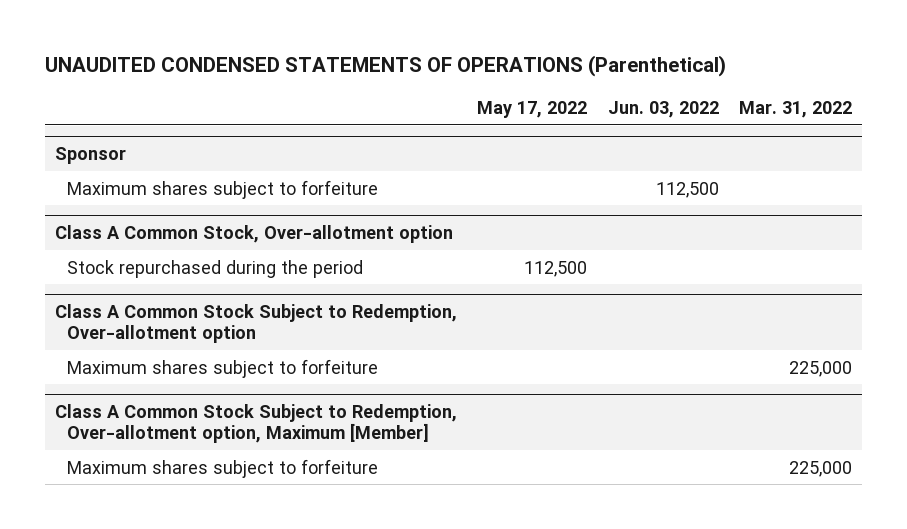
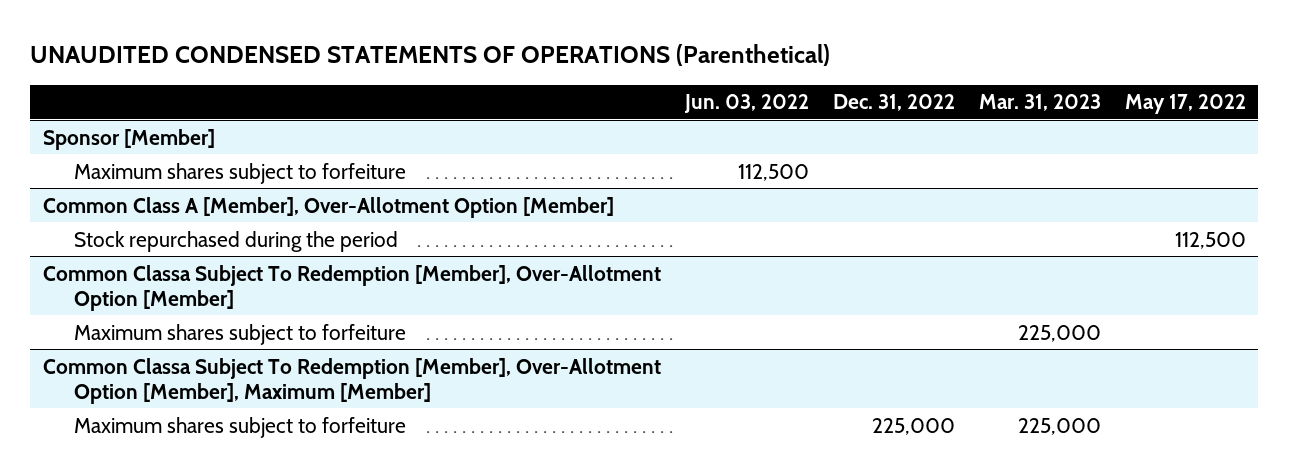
[739,100,853,118] Mar. 31, 2022 -> none
none -> [832,94,955,112] Dec. 31, 2022
none -> [979,94,1102,112] Mar. 31, 2023
[54,147,126,165] Sponsor -> [42,128,215,150] Sponsor [Member]
[54,225,453,244] Class A Common Stock, Over-allotment option -> [42,196,614,218] Common Class A [Member], Over-Allotment Option [Member]
[54,304,457,344] Class A Common Stock Subject to Redemption, Over-allotment option -> [42,264,661,311] Common Classa Subject To Redemption [Member], Over-Allotment Option [Member]
[54,404,457,444] Class A Common Stock Subject to Redemption, Over-allotment option, Maximum [Member] -> [42,357,661,404] Common Classa Subject To Redemption [Member], Over-Allotment Option [Member], Maximum [Member]

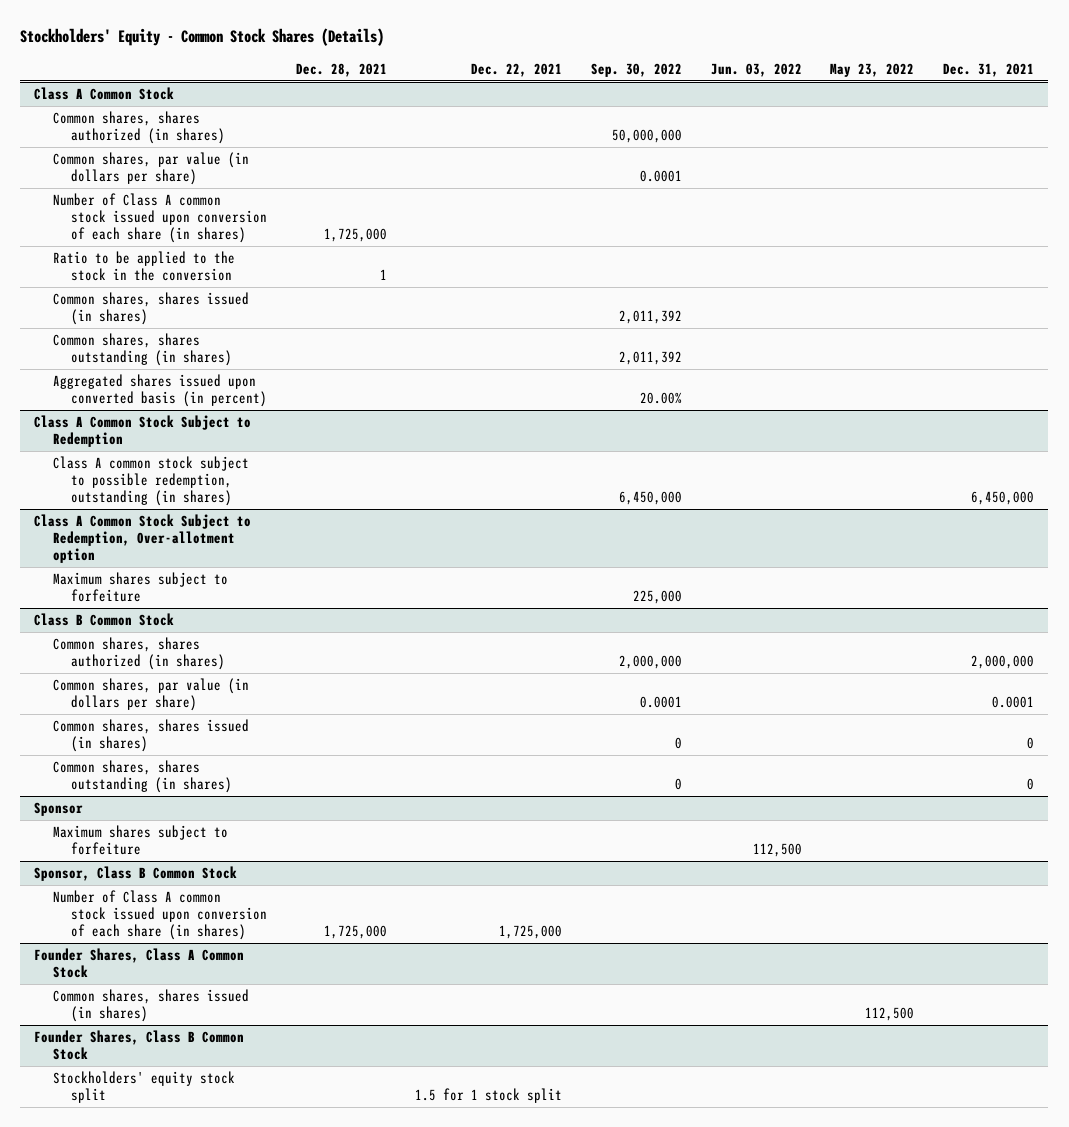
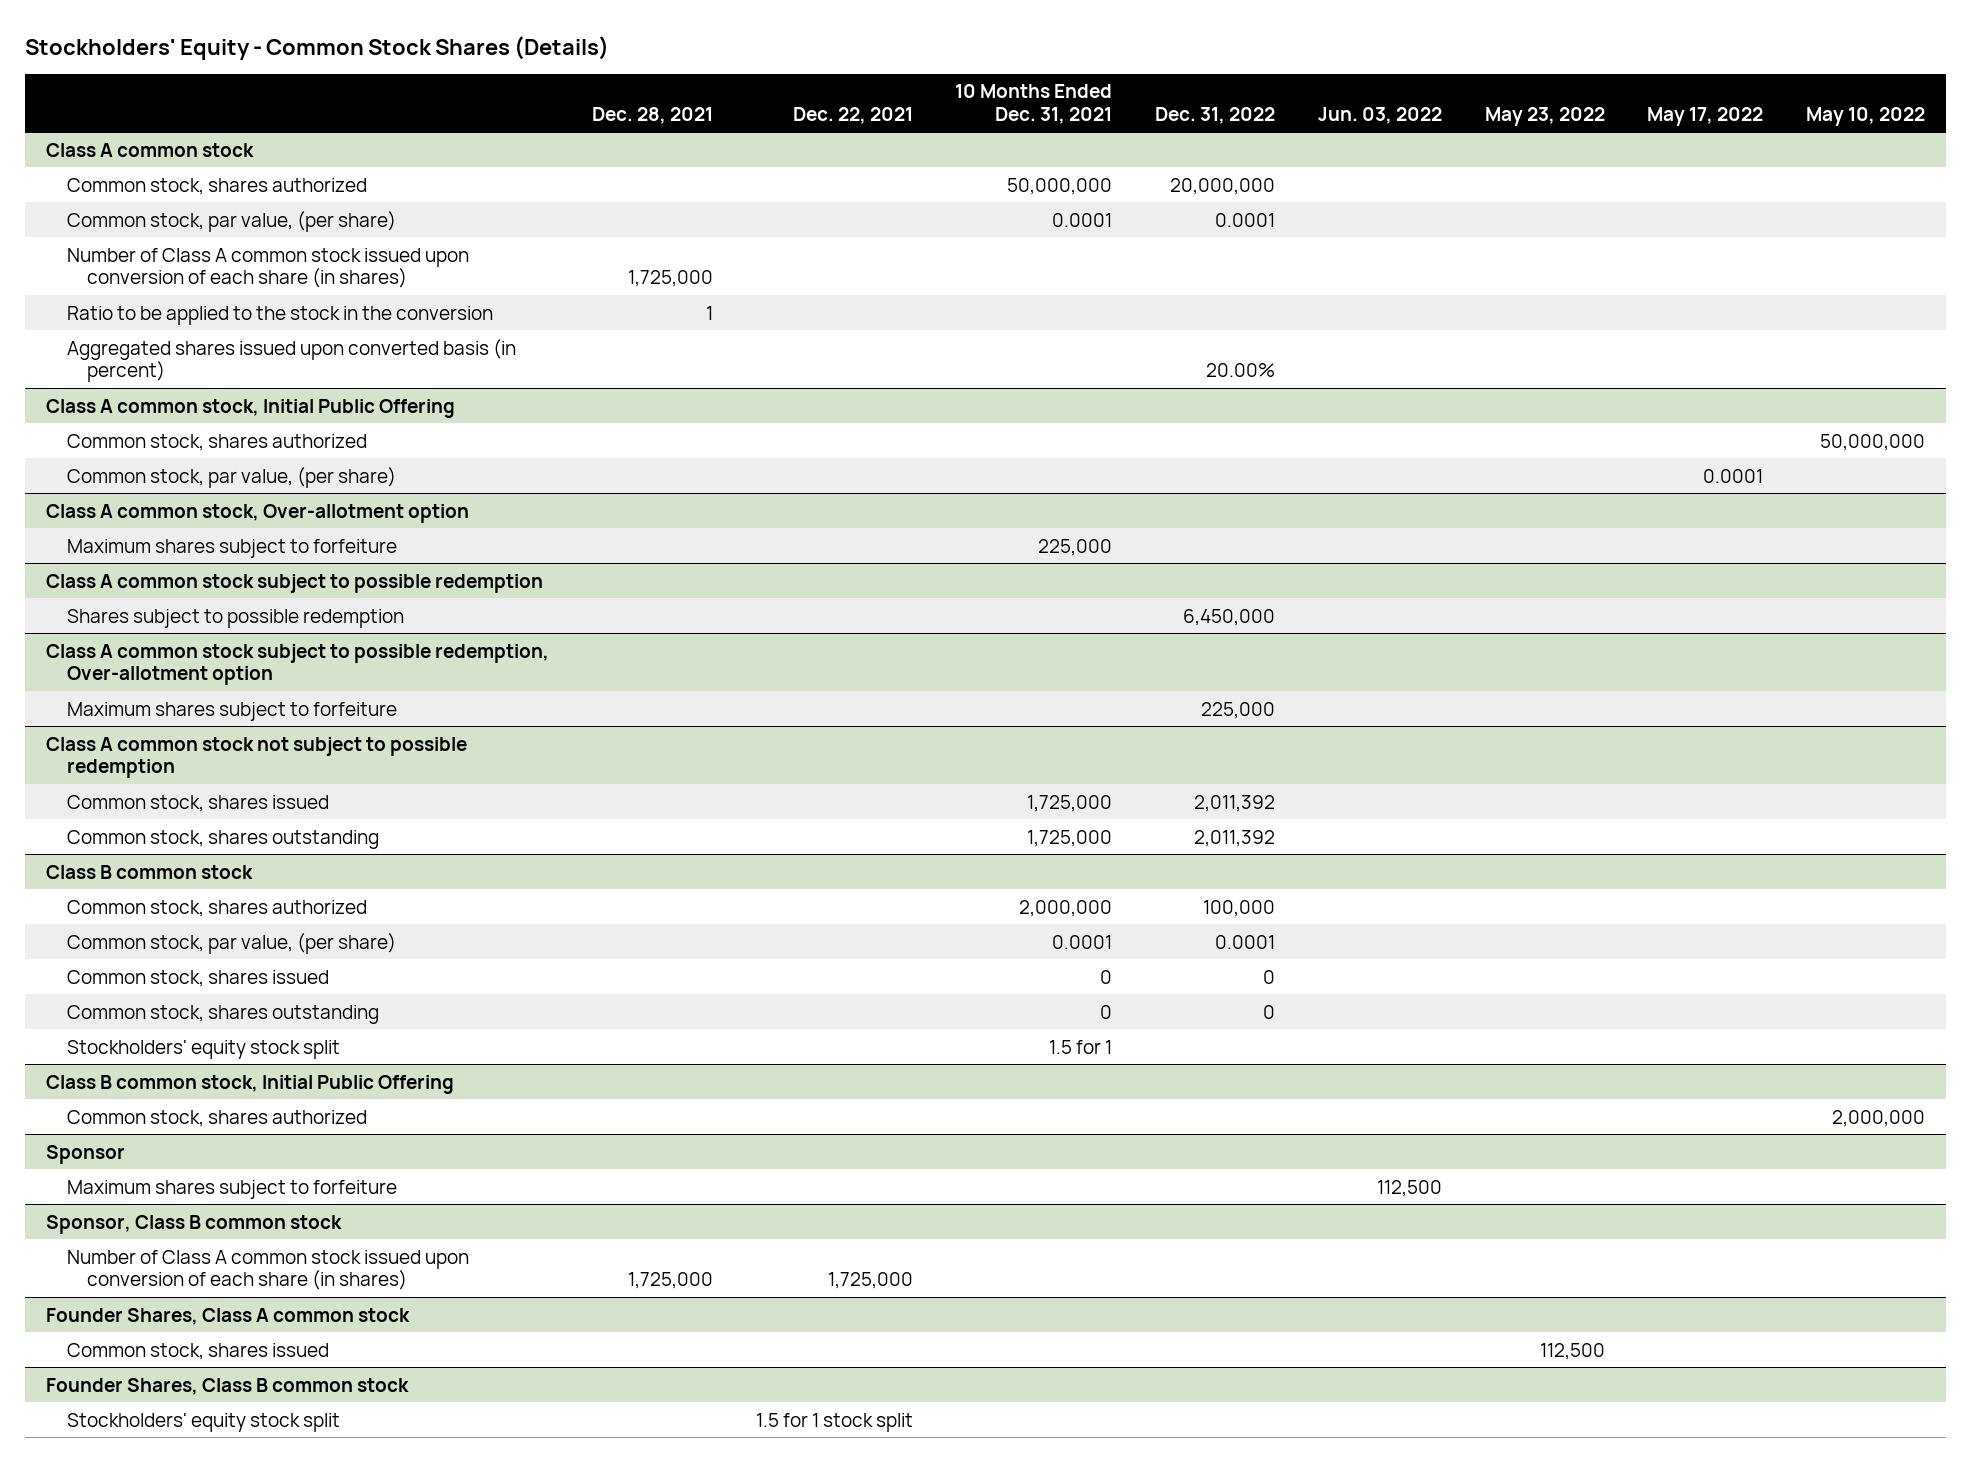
[591,62,683,77] Sep. 30, 2022 -> none
[943,62,1035,77] Dec. 31, 2021 -> none
none -> [955,84,1113,124] 10 Months Ended Dec. 31, 2021
none -> [1155,106,1276,124] Dec. 31, 2022
none -> [1647,106,1764,126] May 17, 2022
none -> [1806,106,1926,126] May 10, 2022
[34,86,175,100] Class A Common Stock -> [46,142,255,157] Class A common stock
[52,110,225,144] Common shares, shares authorized (in shares) -> [66,177,367,195] Common stock, shares authorized
[52,151,249,185] Common shares, par value (in dollars per share) -> [66,210,396,232] Common stock, par value, (per share)
[52,291,249,325] Common shares, shares issued (in shares) -> none
[52,332,232,366] Common shares, shares outstanding (in shares) -> none
none -> [46,398,456,418] Class A common stock, Initial Public Offering
none -> [66,433,367,451] Common stock, shares authorized
none -> [66,466,396,488] Common stock, par value, (per share)
none -> [46,503,470,523] Class A common stock, Over-allotment option
none -> [66,538,397,558] Maximum shares subject to forfeiture
[34,414,252,447] Class A Common Stock Subject to Redemption -> [46,573,544,593] Class A common stock subject to possible redemption
[52,455,249,506] Class A common stock subject to possible redemption, outstanding (in shares) -> [66,608,404,628] Shares subject to possible redemption
[34,513,252,563] Class A Common Stock Subject to Redemption, Over-allotment option -> [46,643,550,686] Class A common stock subject to possible redemption, Over-allotment option
none -> [46,736,468,779] Class A common stock not subject to possible redemption
none -> [66,794,329,812] Common stock, shares issued
none -> [66,829,379,849] Common stock, shares outstanding
[34,612,175,626] Class B Common Stock -> [46,864,254,879] Class B common stock
[52,636,225,670] Common shares, shares authorized (in shares) -> [66,899,367,917] Common stock, shares authorized
[52,677,249,711] Common shares, par value (in dollars per share) -> [66,932,396,954] Common stock, par value, (per share)
[52,718,249,752] Common shares, shares issued (in shares) -> [66,969,329,987] Common stock, shares issued
[52,759,232,793] Common shares, shares outstanding (in shares) -> [66,1004,379,1024] Common stock, shares outstanding
none -> [66,1039,340,1059] Stockholders' equity stock split
none -> [46,1074,455,1094] Class B common stock, Initial Public Offering
none -> [66,1109,367,1127] Common stock, shares authorized
[34,865,238,881] Sponsor, Class B Common Stock -> [46,1214,343,1234] Sponsor, Class B common stock
[34,947,245,978] Founder Shares, Class A Common Stock -> [46,1307,411,1325] Founder Shares, Class A common stock
[52,988,249,1022] Common shares, shares issued (in shares) -> [66,1342,329,1360] Common stock, shares issued
[34,1029,245,1060] Founder Shares, Class B Common Stock -> [46,1377,410,1395] Founder Shares, Class B common stock

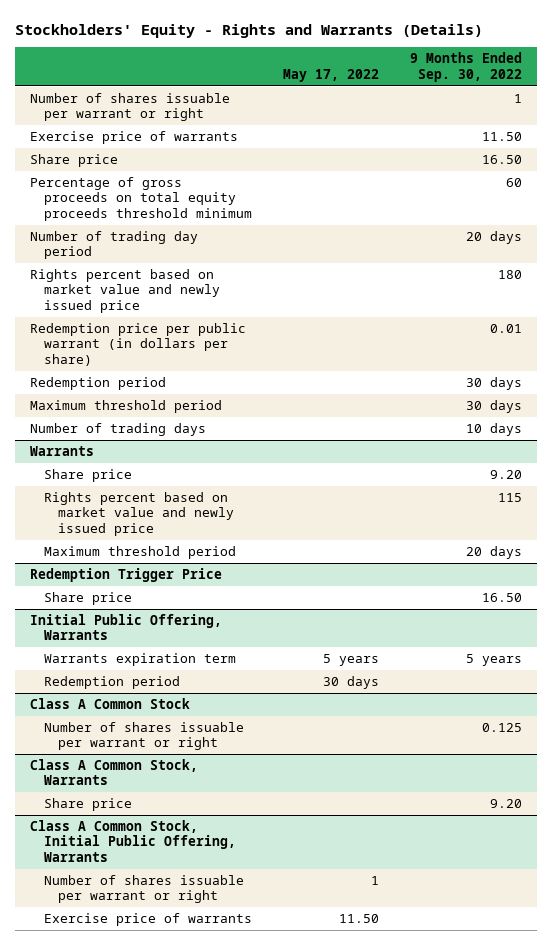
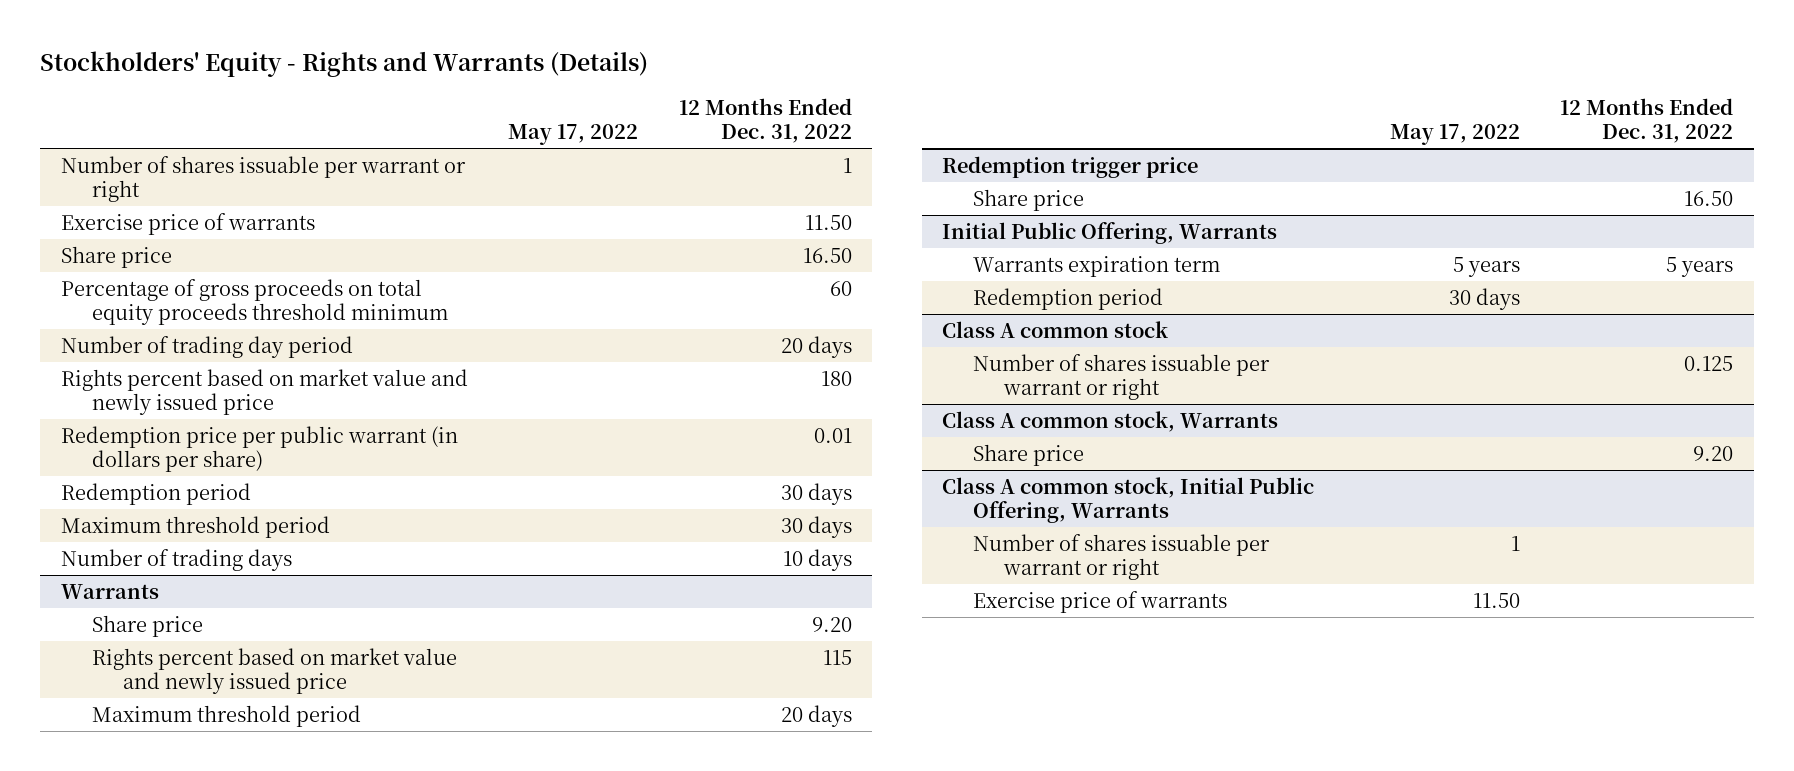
[409,52,522,82] 9 Months Ended Sep. 30, 2022 -> none
none -> [678,97,852,144] 12 Months Ended Dec. 31, 2022
[30,567,223,582] Redemption Trigger Price -> [942,155,1199,178] Redemption trigger price
[30,697,191,709] Class A Common Stock -> [942,320,1169,338] Class A common stock
[30,758,199,786] Class A Common Stock, Warrants -> [942,410,1279,432] Class A common stock, Warrants
[30,819,236,862] Class A Common Stock, Initial Public Offering, Warrants -> [942,476,1315,524] Class A common stock, Initial Public Offering, Warrants

